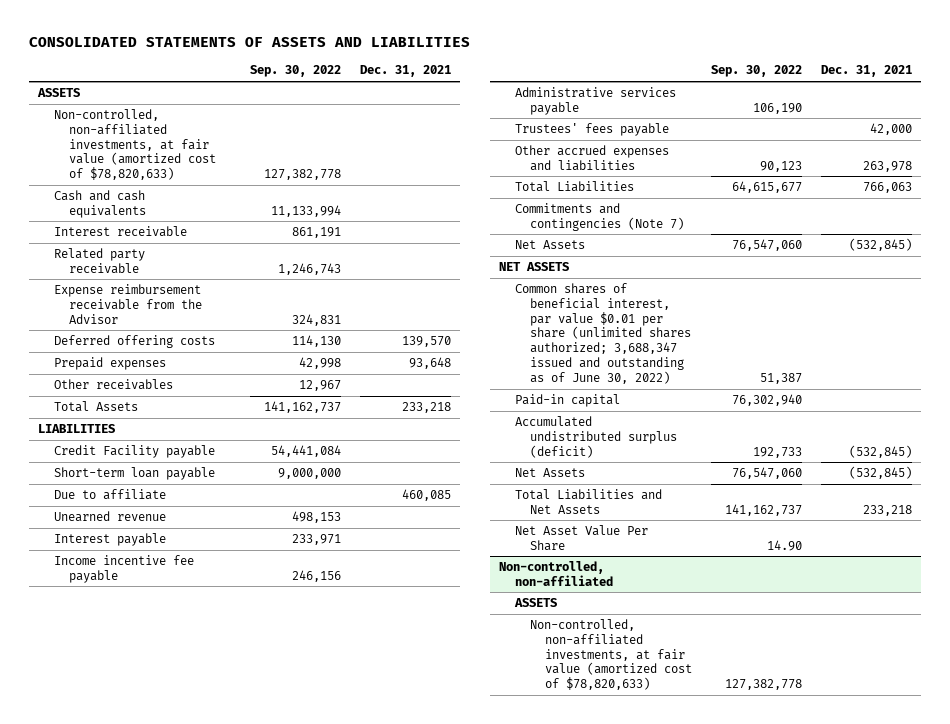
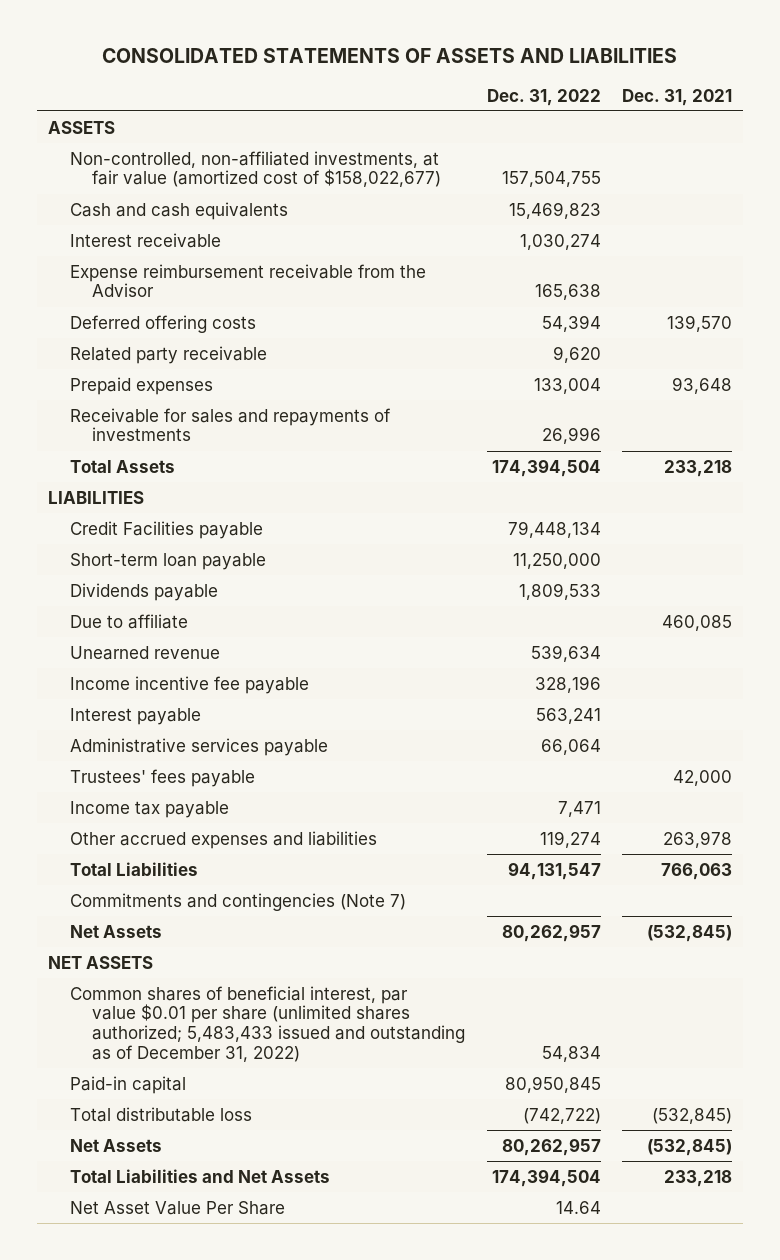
[249,65,341,78] Sep. 30, 2022 -> none
none -> [486,88,601,106] Dec. 31, 2022
[53,109,216,181] Non-controlled, non-affiliated investments, at fair value (amortized cost of $78,820,633) -> [69,150,441,188] Non-controlled, non-affiliated investments, at fair value (amortized cost of $158,022,677)
[53,248,145,274] Related party receivable -> [69,345,267,364] Related party receivable
[53,379,173,391] Other receivables -> [69,407,391,442] Receivable for sales and repayments of investments
[53,445,215,459] Credit Facility payable -> [69,520,263,539] Credit Facilities payable
none -> [69,582,218,601] Dividends payable
[53,533,166,547] Interest payable -> [69,707,201,725] Interest payable
none -> [69,800,229,818] Income tax payable
[514,283,691,384] Common shares of beneficial interest, par value $0.01 per share (unlimited shares authorized; 3,688,347 issued and outstanding as of June 30, 2022) -> [69,985,465,1062] Common shares of beneficial interest, par value $0.01 per share (unlimited shares authorized; 5,483,433 issued and outstanding as of December 31, 2022)
[514,416,677,458] Accumulated undistributed surplus (deficit) -> [69,1106,252,1122] Total distributable loss
[499,561,613,586] Non-controlled, non-affiliated -> none
[513,598,557,608] ASSETS -> none
[529,619,693,691] Non-controlled, non-affiliated investments, at fair value (amortized cost of $78,820,633) -> none

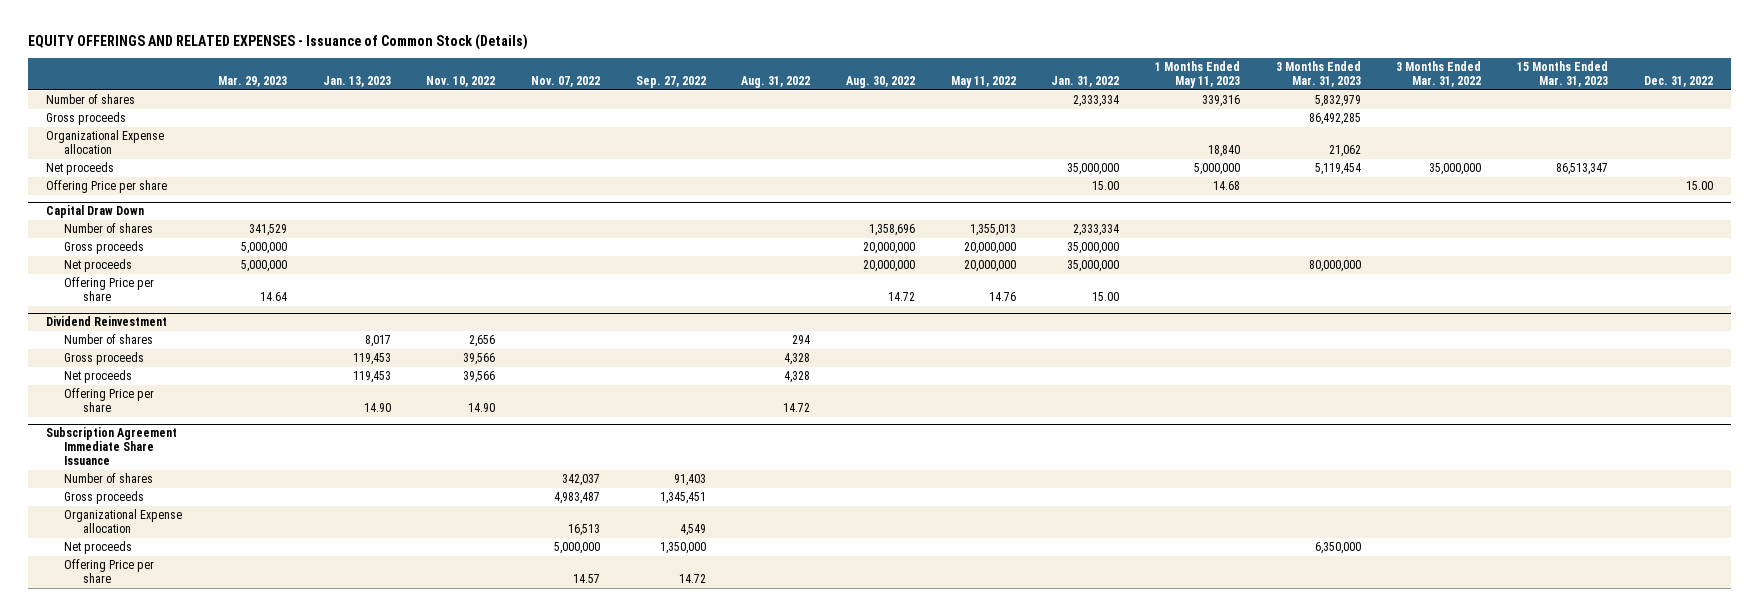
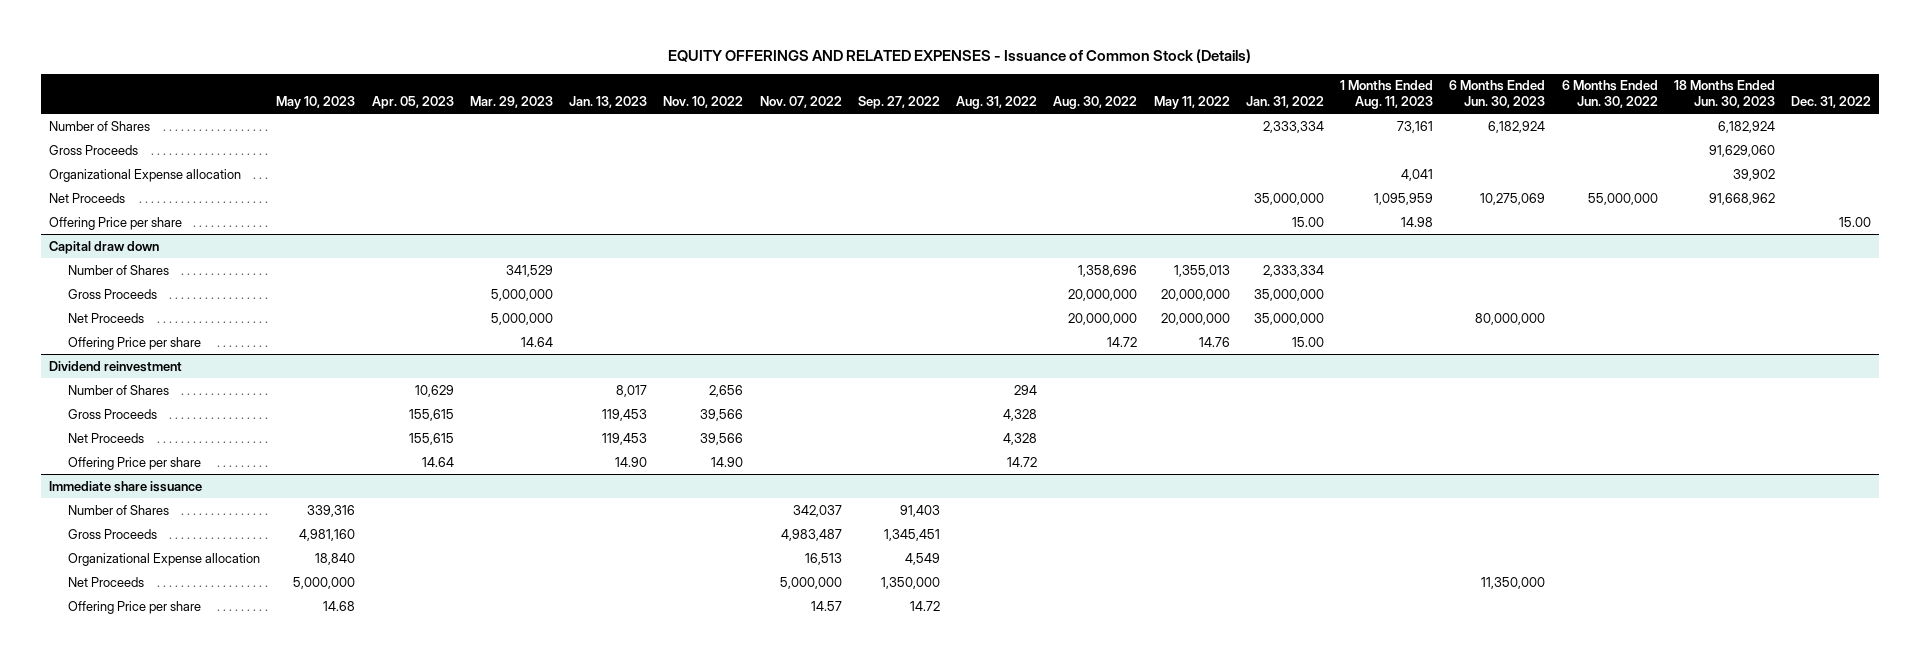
[1155,61,1241,89] 1 Months Ended May 11, 2023 -> none
[1275,61,1361,88] 3 Months Ended Mar. 31, 2023 -> none
[1396,61,1482,88] 3 Months Ended Mar. 31, 2022 -> none
[1517,61,1609,88] 15 Months Ended Mar. 31, 2023 -> none
none -> [276,96,356,110] May 10, 2023
none -> [371,96,454,110] Apr. 05, 2023
none -> [1340,80,1434,110] 1 Months Ended Aug. 11, 2023
none -> [1449,80,1546,109] 6 Months Ended Jun. 30, 2023
none -> [1561,80,1658,109] 6 Months Ended Jun. 30, 2022
none -> [1673,80,1775,109] 18 Months Ended Jun. 30, 2023
[45,94,135,105] Number of shares -> [48,120,150,131] Number of Shares
[45,112,126,126] Gross proceeds -> [48,144,138,155] Gross Proceeds
[45,162,114,176] Net proceeds -> [48,192,125,203] Net Proceeds
[45,205,144,219] Capital Draw Down -> [48,240,159,254] Capital draw down
[64,223,154,234] Number of shares -> [68,264,170,275] Number of Shares
[64,241,145,255] Gross proceeds -> [68,288,158,299] Gross Proceeds
[64,259,133,273] Net proceeds -> [68,312,145,323] Net Proceeds
[45,316,167,327] Dividend Reinvestment -> [48,360,182,372] Dividend reinvestment
[64,334,154,345] Number of shares -> [68,384,170,395] Number of Shares
[64,352,145,366] Gross proceeds -> [68,408,158,419] Gross Proceeds
[64,370,133,384] Net proceeds -> [68,432,145,443] Net Proceeds
[45,427,177,466] Subscription Agreement Immediate Share Issuance -> [48,480,202,492] Immediate share issuance
[64,473,154,484] Number of shares -> [68,504,170,515] Number of Shares
[64,491,145,505] Gross proceeds -> [68,528,158,539] Gross Proceeds
[64,541,133,555] Net proceeds -> [68,576,145,587] Net Proceeds

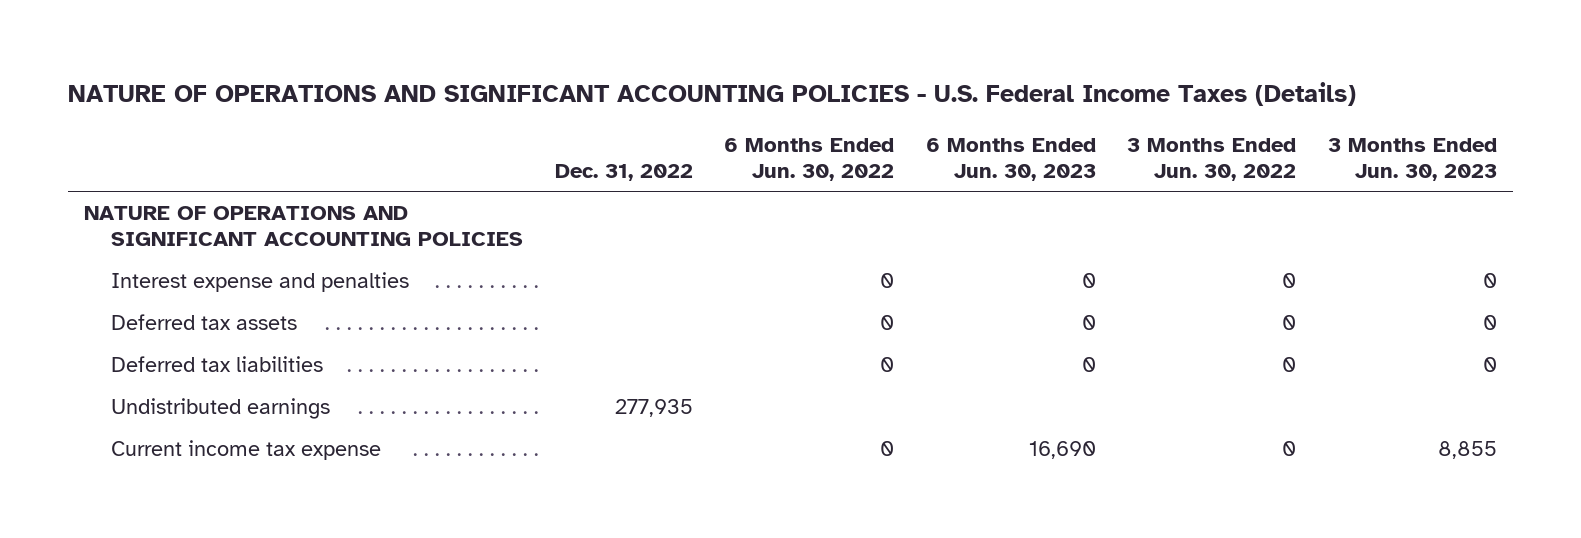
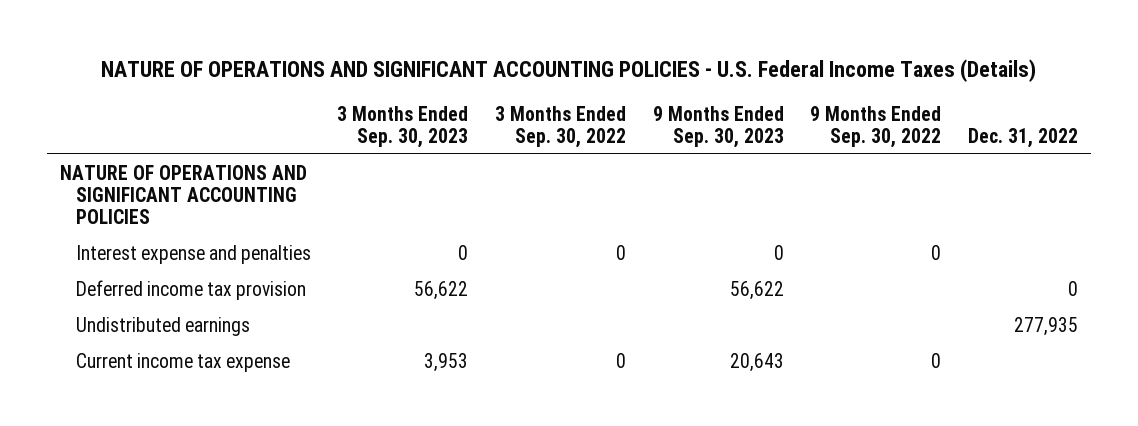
[724,137,895,181] 6 Months Ended Jun. 30, 2022 -> none
[925,137,1096,181] 6 Months Ended Jun. 30, 2023 -> none
[1127,137,1297,181] 3 Months Ended Jun. 30, 2022 -> none
[1327,137,1497,181] 3 Months Ended Jun. 30, 2023 -> none
none -> [337,105,469,148] 3 Months Ended Sep. 30, 2023
none -> [494,105,626,148] 3 Months Ended Sep. 30, 2022
none -> [652,105,784,148] 9 Months Ended Sep. 30, 2023
none -> [810,105,942,148] 9 Months Ended Sep. 30, 2022
[111,314,298,331] Deferred tax assets -> none
[111,356,324,373] Deferred tax liabilities -> none
none -> [75,279,306,300] Deferred income tax provision

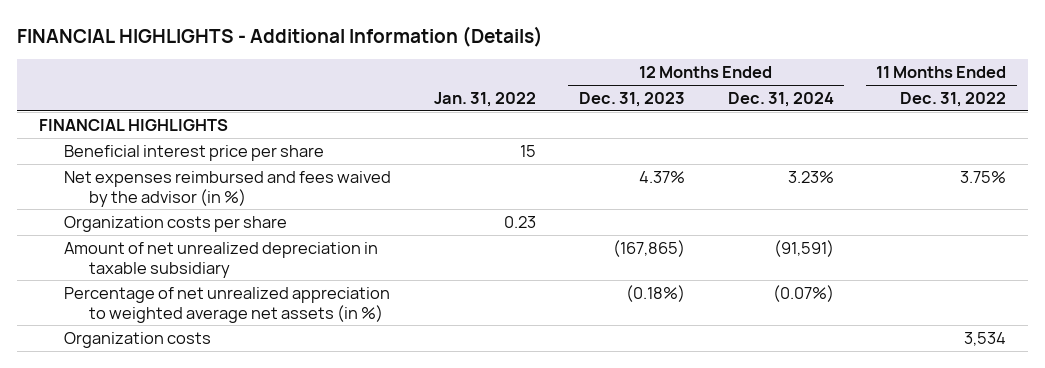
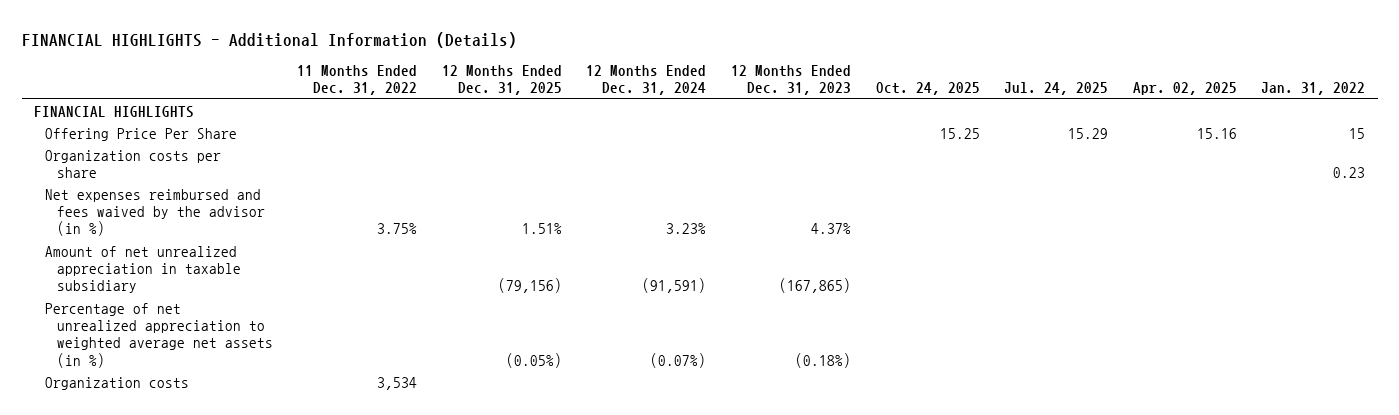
none -> [441,64,562,96] 12 Months Ended Dec. 31, 2025
none -> [875,82,980,96] Oct. 24, 2025
none -> [1004,82,1109,96] Jul. 24, 2025
none -> [1132,82,1237,96] Apr. 02, 2025
[63,144,324,161] Beneficial interest price per share -> [45,127,238,141] Offering Price Per Share
[63,170,391,207] Net expenses reimbursed and fees waived by the advisor (in %) -> [45,188,265,237] Net expenses reimbursed and fees waived by the advisor (in %)
[63,241,378,278] Amount of net unrealized depreciation in taxable subsidiary -> [45,245,241,294] Amount of net unrealized appreciation in taxable subsidiary

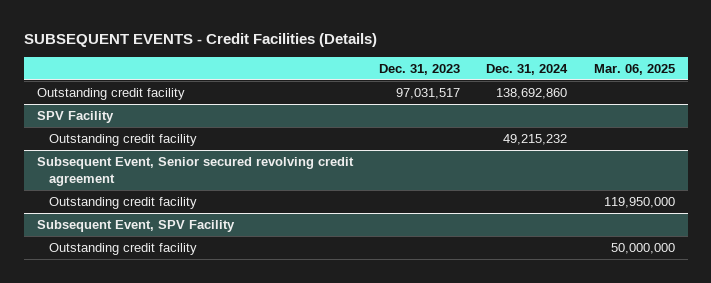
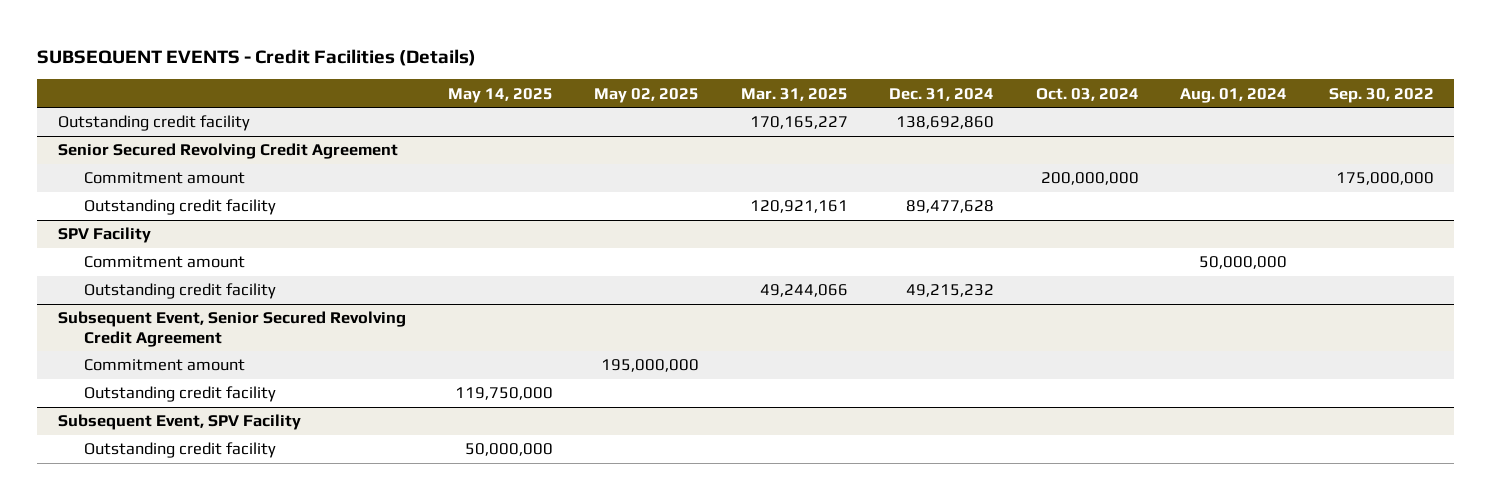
[378,63,460,75] Dec. 31, 2023 -> none
[593,63,675,75] Mar. 06, 2025 -> none
none -> [447,87,553,103] May 14, 2025
none -> [594,87,700,103] May 02, 2025
none -> [740,87,848,101] Mar. 31, 2025
none -> [1035,87,1139,101] Oct. 03, 2024
none -> [1180,87,1288,103] Aug. 01, 2024
none -> [1328,87,1434,103] Sep. 30, 2022
none -> [58,143,399,160] Senior Secured Revolving Credit Agreement
none -> [83,172,245,185] Commitment amount
none -> [83,199,276,216] Outstanding credit facility
none -> [83,256,245,269] Commitment amount
[36,156,354,186] Subsequent Event, Senior secured revolving credit agreement -> [58,311,407,347] Subsequent Event, Senior Secured Revolving Credit Agreement
none -> [83,359,245,372] Commitment amount

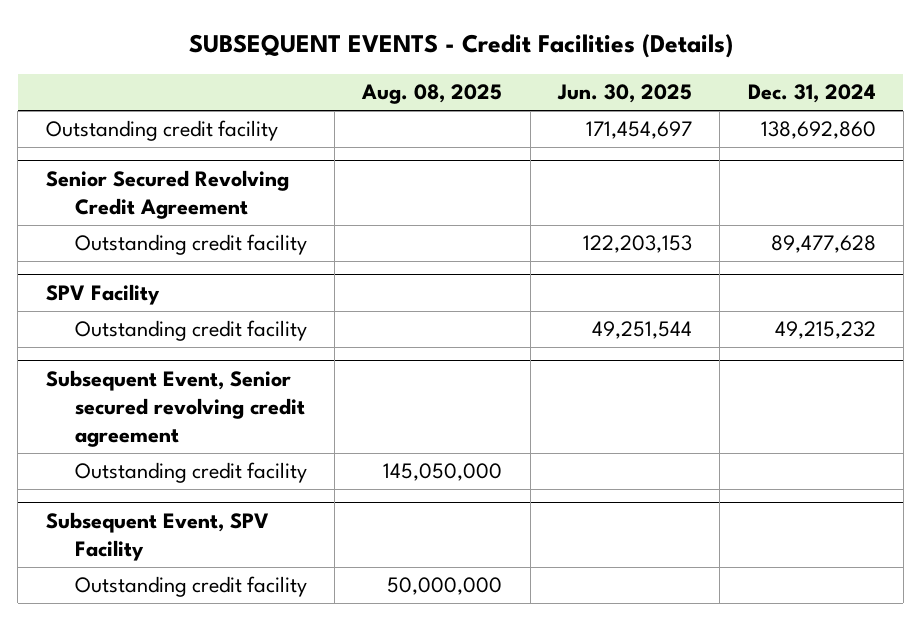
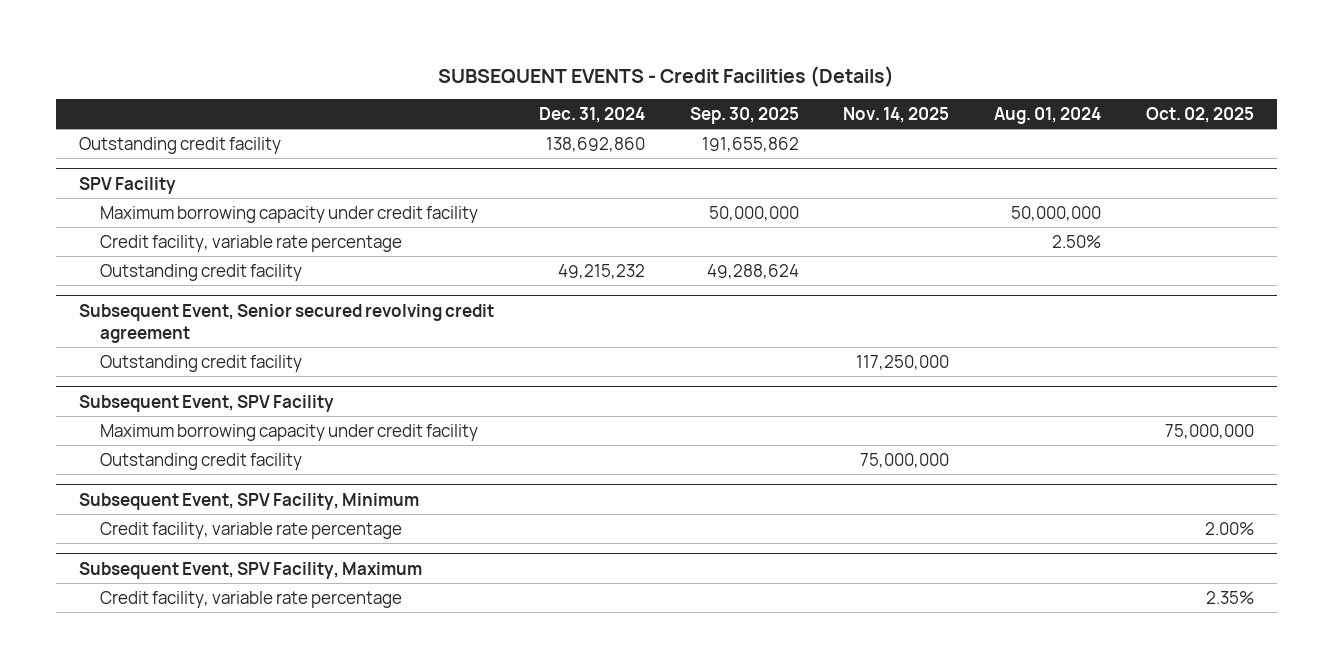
[361,84,503,105] Aug. 08, 2025 -> none
[557,84,693,104] Jun. 30, 2025 -> none
none -> [689,107,799,125] Sep. 30, 2025
none -> [843,107,950,124] Nov. 14, 2025
none -> [994,107,1102,125] Aug. 01, 2024
none -> [1146,107,1255,124] Oct. 02, 2025
[45,170,289,220] Senior Secured Revolving Credit Agreement -> none
[74,234,307,256] Outstanding credit facility -> none
none -> [99,205,478,223] Maximum borrowing capacity under credit facility
none -> [99,234,402,252] Credit facility, variable rate percentage
none -> [99,423,478,441] Maximum borrowing capacity under credit facility
none -> [78,492,419,510] Subsequent Event, SPV Facility, Minimum
none -> [99,521,402,539] Credit facility, variable rate percentage
none -> [78,561,422,579] Subsequent Event, SPV Facility, Maximum
none -> [99,590,402,608] Credit facility, variable rate percentage

